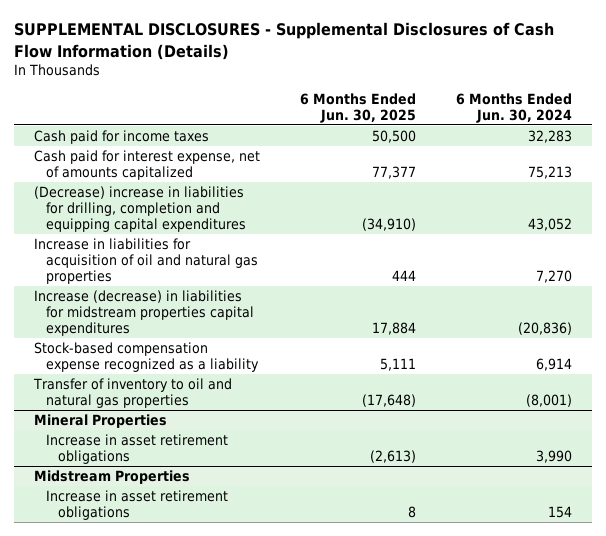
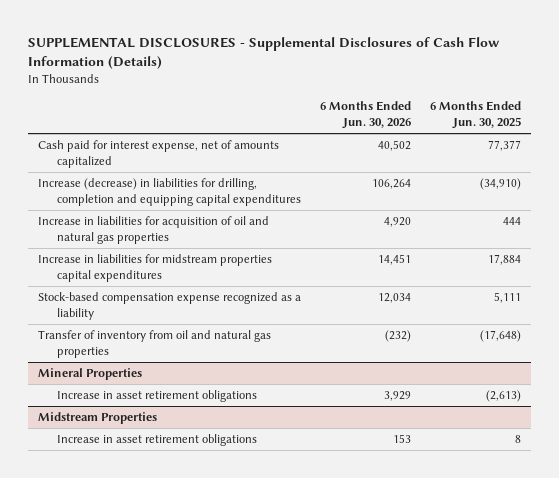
[455,92,572,123] 6 Months Ended Jun. 30, 2024 -> none
none -> [320,101,412,130] 6 Months Ended Jun. 30, 2026
[33,129,209,144] Cash paid for income taxes -> none
[33,185,247,232] (Decrease) increase in liabilities for drilling, completion and equipping capital expenditures -> [37,177,301,206] Increase (decrease) in liabilities for drilling, completion and equipping capital expenditures
[33,289,255,336] Increase (decrease) in liabilities for midstream properties capital expenditures -> [37,253,272,282] Increase in liabilities for midstream properties capital expenditures
[32,377,232,408] Transfer of inventory to oil and natural gas properties -> [37,329,271,358] Transfer of inventory from oil and natural gas properties

